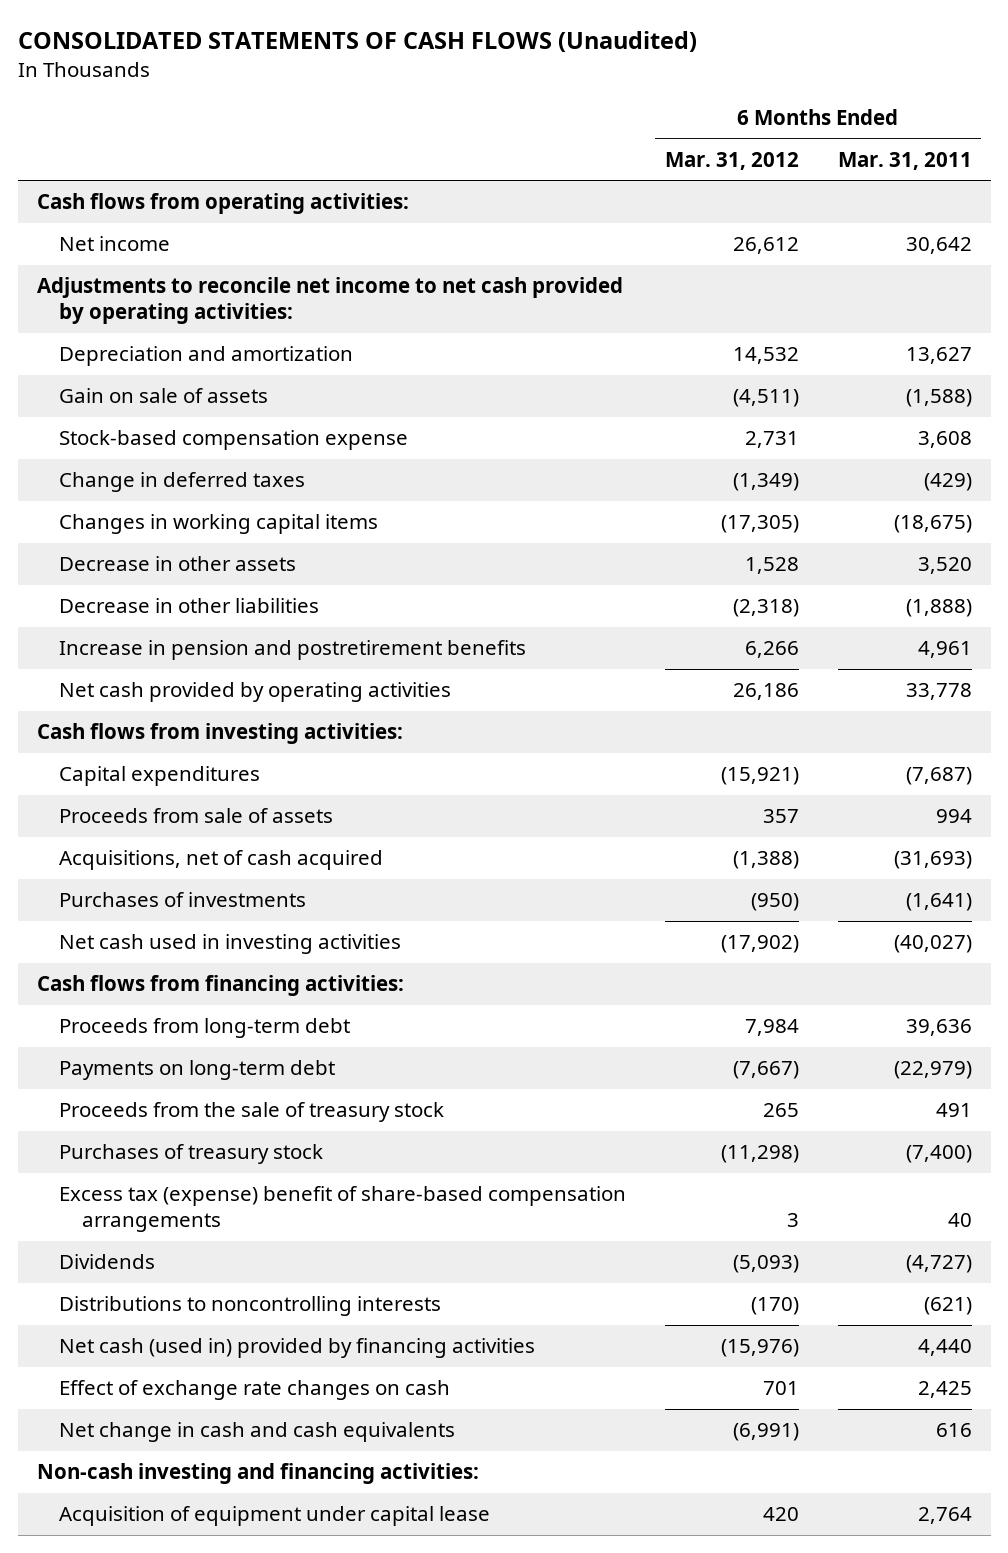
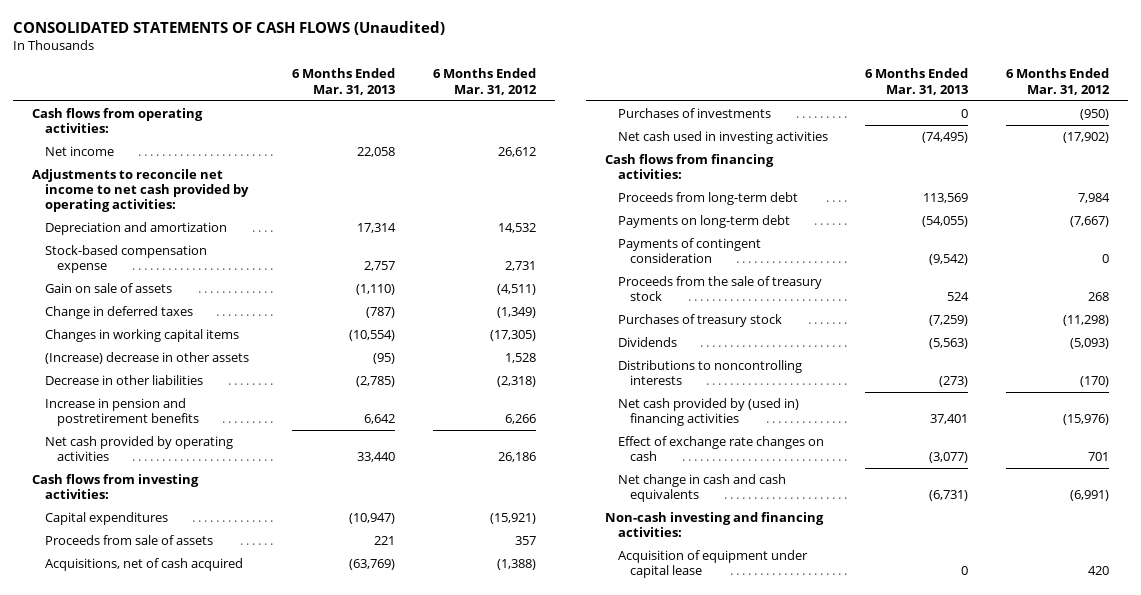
[837,151,972,170] Mar. 31, 2011 -> none
none -> [292,68,396,95] 6 Months Ended Mar. 31, 2013
[59,388,269,404] Gain on sale of assets -> [44,282,172,293] Gain on sale of assets
[59,556,297,572] Decrease in other assets -> [44,351,249,364] (Increase) decrease in other assets
none -> [617,237,761,264] Payments of contingent consideration
[762,1103,799,1118] 265 -> [1087,292,1109,302] 268
[59,1186,627,1233] Excess tax (expense) benefit of share-based compensation arrangements -> none
[59,1338,536,1359] Net cash (used in) provided by financing activities -> [617,397,799,427] Net cash provided by (used in) financing activities

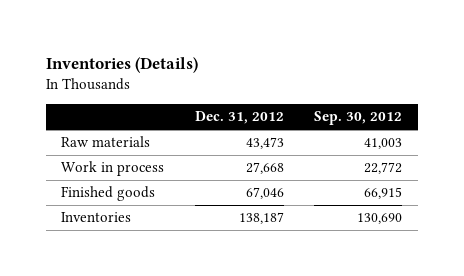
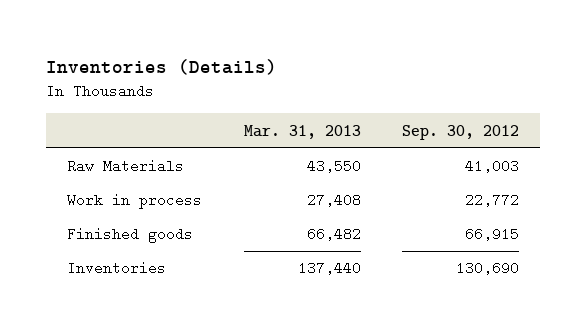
[194,111,284,125] Dec. 31, 2012 -> none
none -> [243,124,361,139] Mar. 31, 2013
[61,136,151,148] Raw materials -> [67,159,185,174] Raw Materials

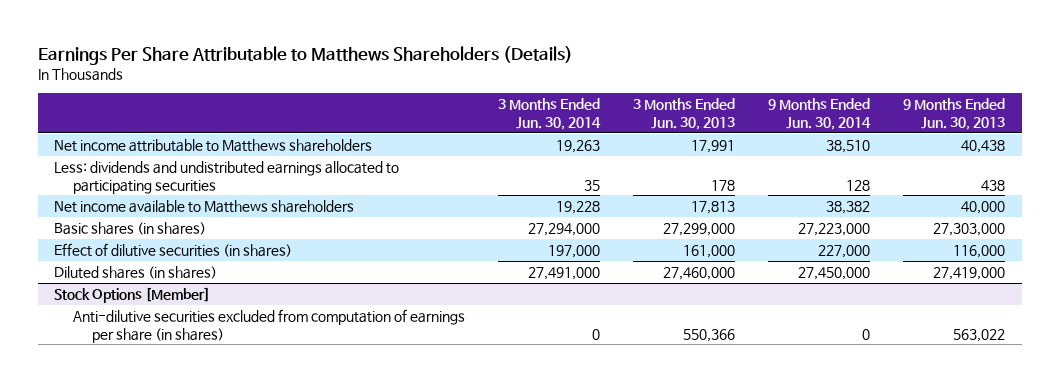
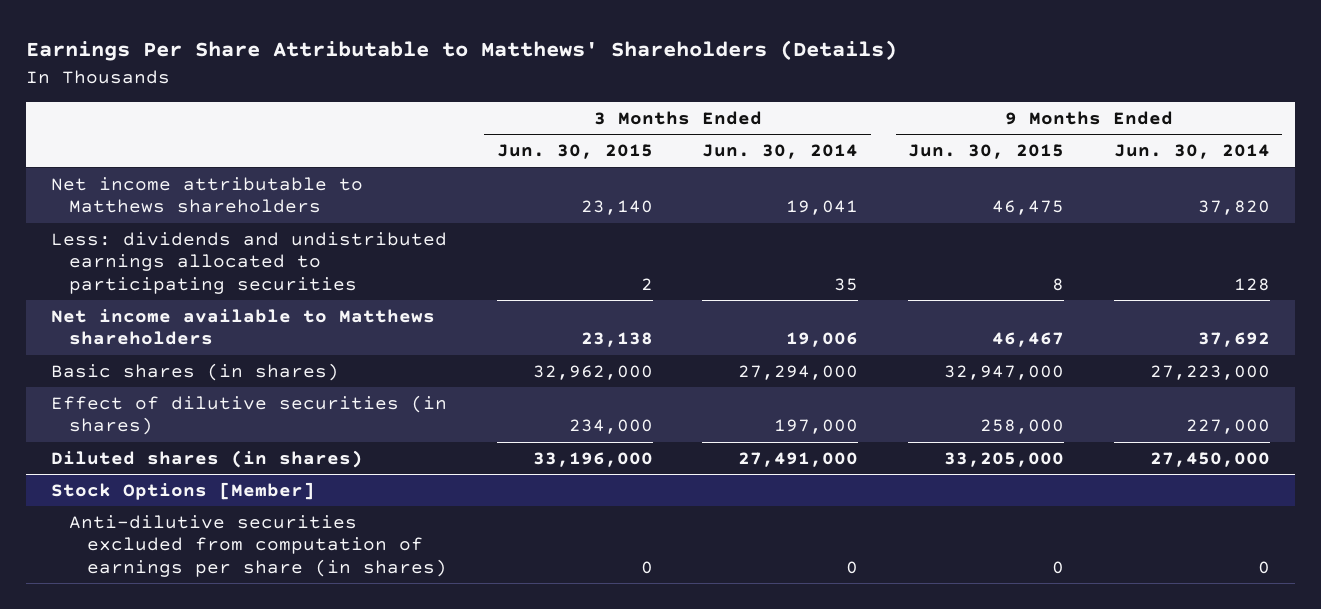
[37,45,573,65] Earnings Per Share Attributable to Matthews Shareholders (Details) -> [26,40,898,62] Earnings Per Share Attributable to Matthews' Shareholders (Details)
[633,98,736,131] 3 Months Ended Jun. 30, 2013 -> none
[903,98,1006,131] 9 Months Ended Jun. 30, 2013 -> none
none -> [496,144,653,160] Jun. 30, 2015
none -> [908,144,1065,160] Jun. 30, 2015
[556,139,601,153] 19,263 -> [786,200,859,216] 19,041
[826,139,871,153] 38,510 -> [1197,200,1270,216] 37,820
[556,200,601,214] 19,228 -> [786,332,859,348] 19,006
[826,200,871,214] 38,382 -> [1197,332,1270,348] 37,692

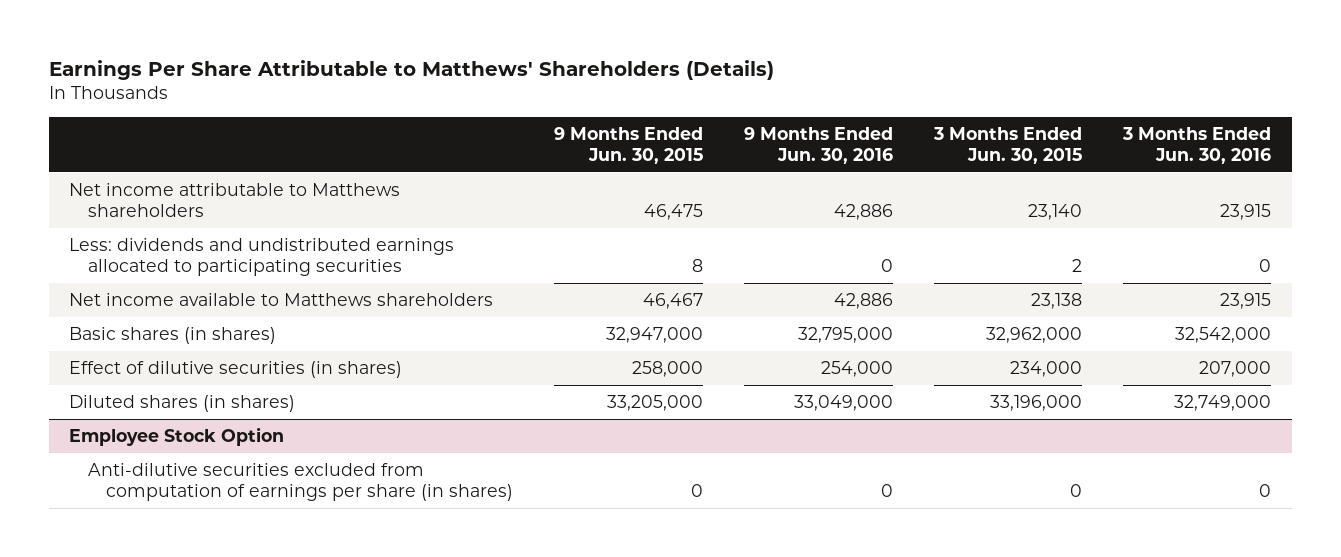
[702,144,859,160] Jun. 30, 2014 -> none
[1113,144,1270,160] Jun. 30, 2014 -> none
none -> [744,126,894,164] 9 Months Ended Jun. 30, 2016
none -> [1122,126,1272,164] 3 Months Ended Jun. 30, 2016
[51,481,316,500] Stock Options [Member] -> [69,427,285,447] Employee Stock Option

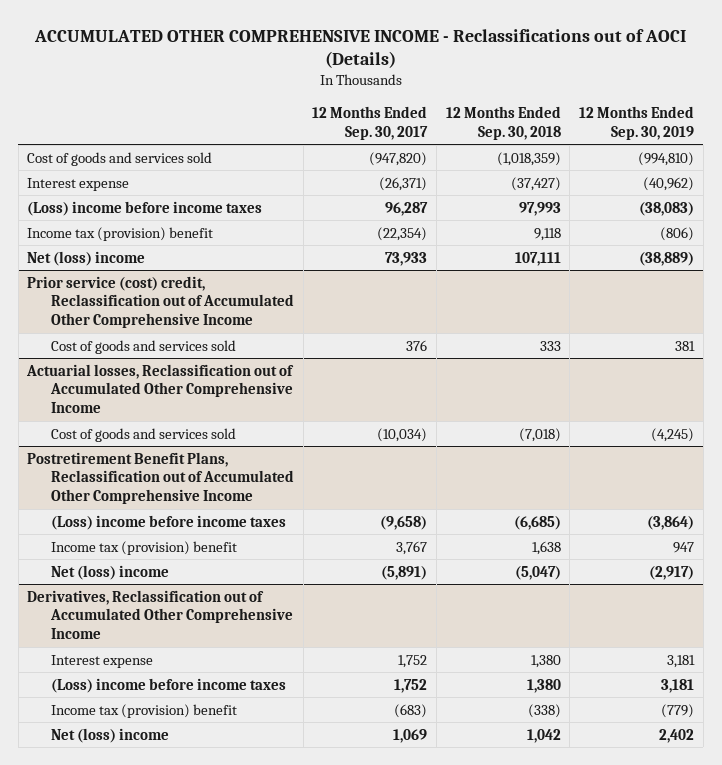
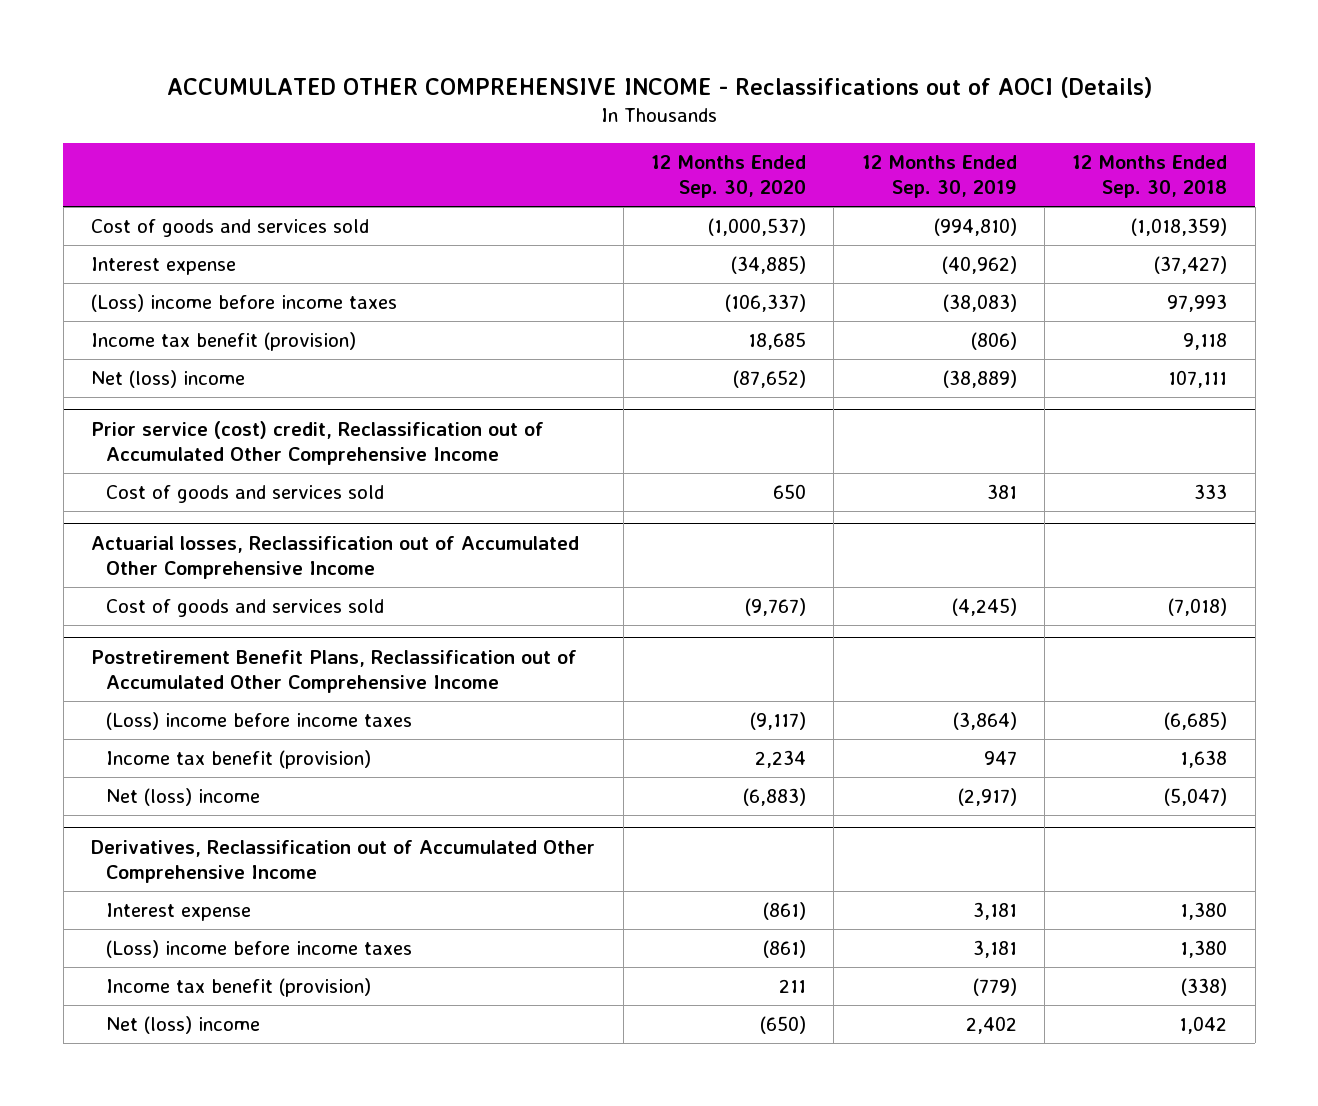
[312,105,429,140] 12 Months Ended Sep. 30, 2017 -> none
none -> [650,154,806,199] 12 Months Ended Sep. 30, 2020
[27,226,214,241] Income tax (provision) benefit -> [91,332,357,352] Income tax benefit (provision)
[50,540,237,555] Income tax (provision) benefit -> [105,750,371,770] Income tax benefit (provision)
[50,703,237,718] Income tax (provision) benefit -> [105,978,371,998] Income tax benefit (provision)

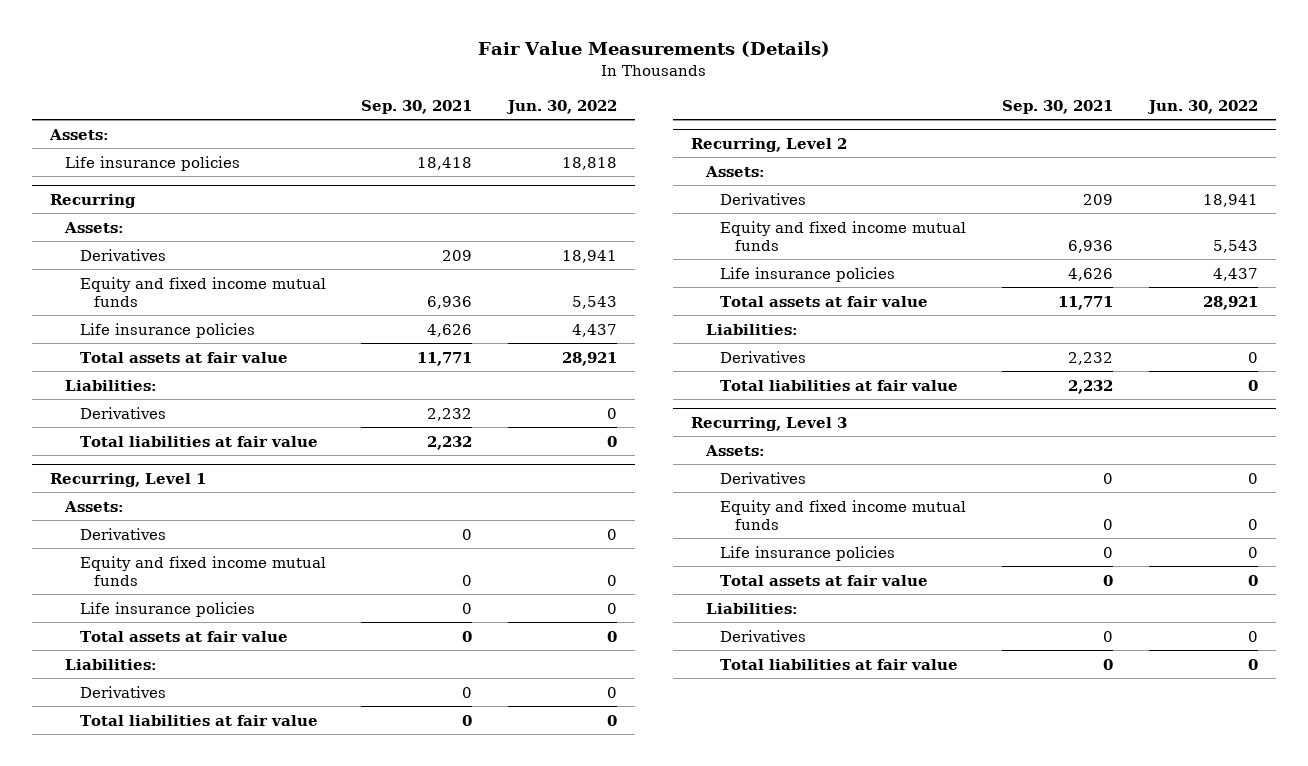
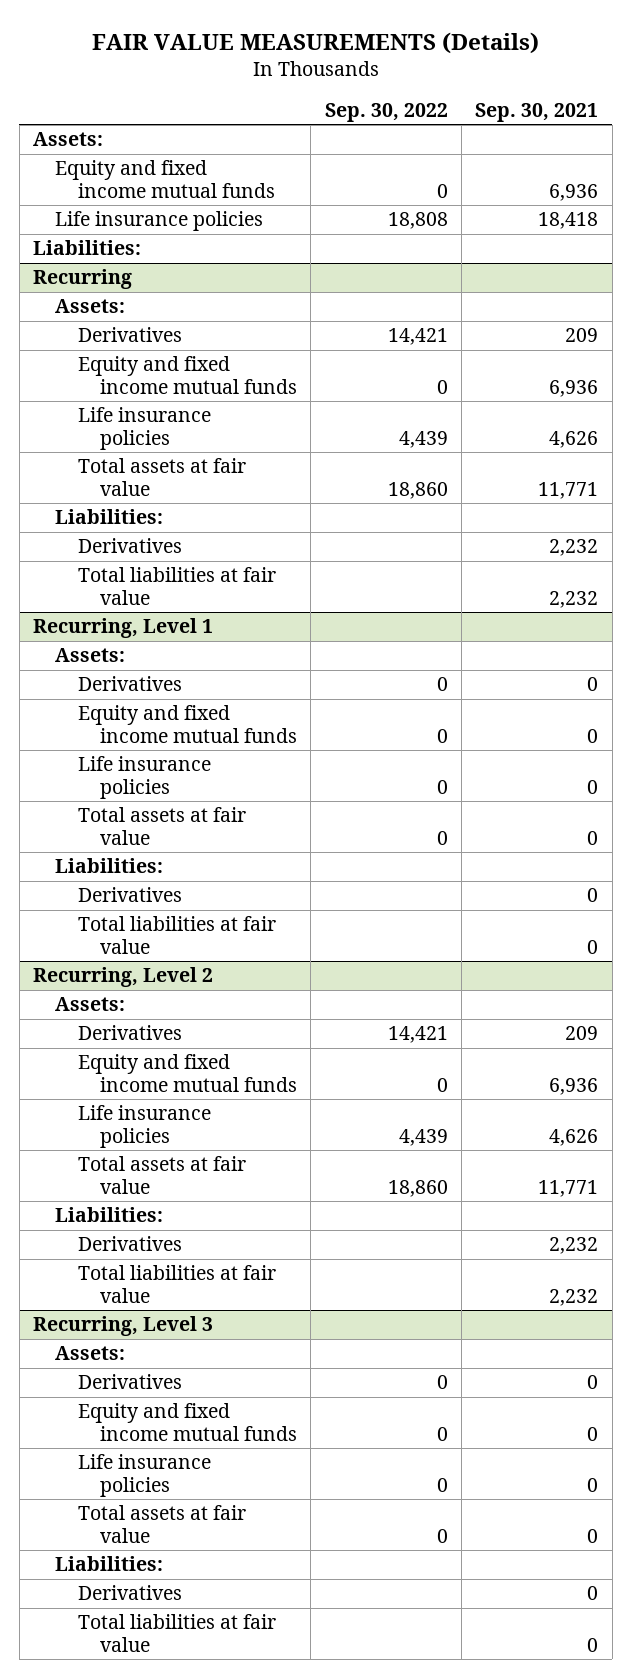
[477,41,830,58] Fair Value Measurements (Details) -> [91,31,539,54] FAIR VALUE MEASUREMENTS (Details)
[506,99,618,114] Jun. 30, 2022 -> none
none -> [324,102,448,122] Sep. 30, 2022
none -> [55,160,275,198] Equity and fixed income mutual funds
none -> [33,240,142,256] Liabilities:

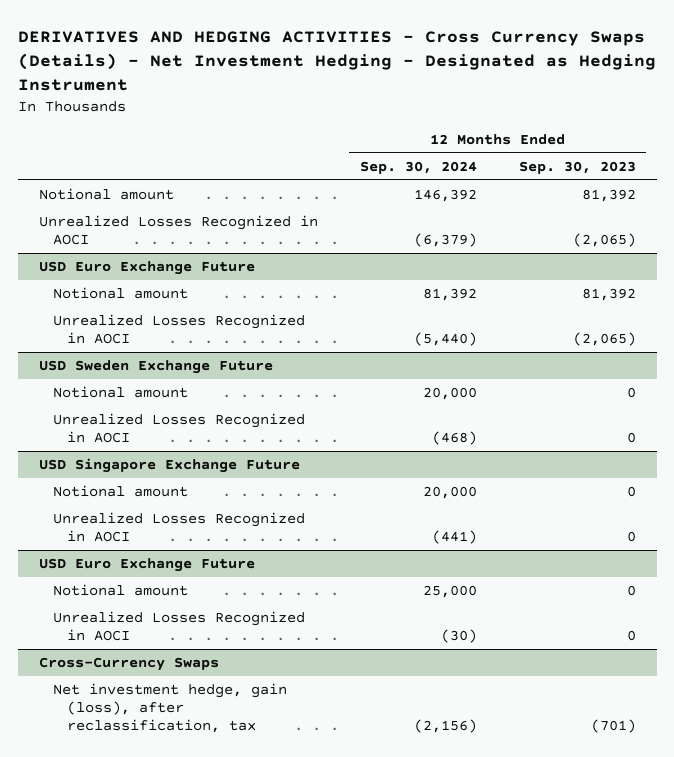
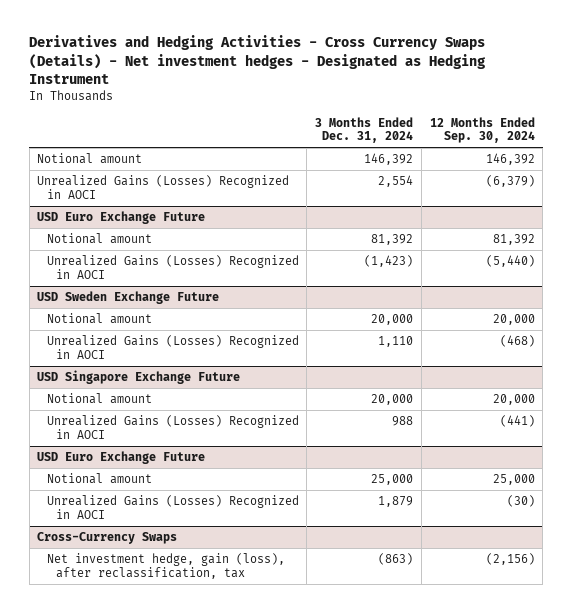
[17,30,656,91] DERIVATIVES AND HEDGING ACTIVITIES - Cross Currency Swaps (Details) - Net Investment Hedging - Designated as Hedging Instrument -> [29,35,487,84] Derivatives and Hedging Activities - Cross Currency Swaps (Details) - Net investment hedges - Designated as Hedging Instrument
[518,160,636,174] Sep. 30, 2023 -> none
none -> [315,116,414,144] 3 Months Ended Dec. 31, 2024
[38,214,318,245] Unrealized Losses Recognized in AOCI -> [37,175,290,199] Unrealized Gains (Losses) Recognized in AOCI
[52,313,305,344] Unrealized Losses Recognized in AOCI -> [46,255,299,279] Unrealized Gains (Losses) Recognized in AOCI
[52,412,305,443] Unrealized Losses Recognized in AOCI -> [46,335,299,359] Unrealized Gains (Losses) Recognized in AOCI
[52,511,305,542] Unrealized Losses Recognized in AOCI -> [46,415,299,439] Unrealized Gains (Losses) Recognized in AOCI
[52,610,305,641] Unrealized Losses Recognized in AOCI -> [46,495,299,519] Unrealized Gains (Losses) Recognized in AOCI

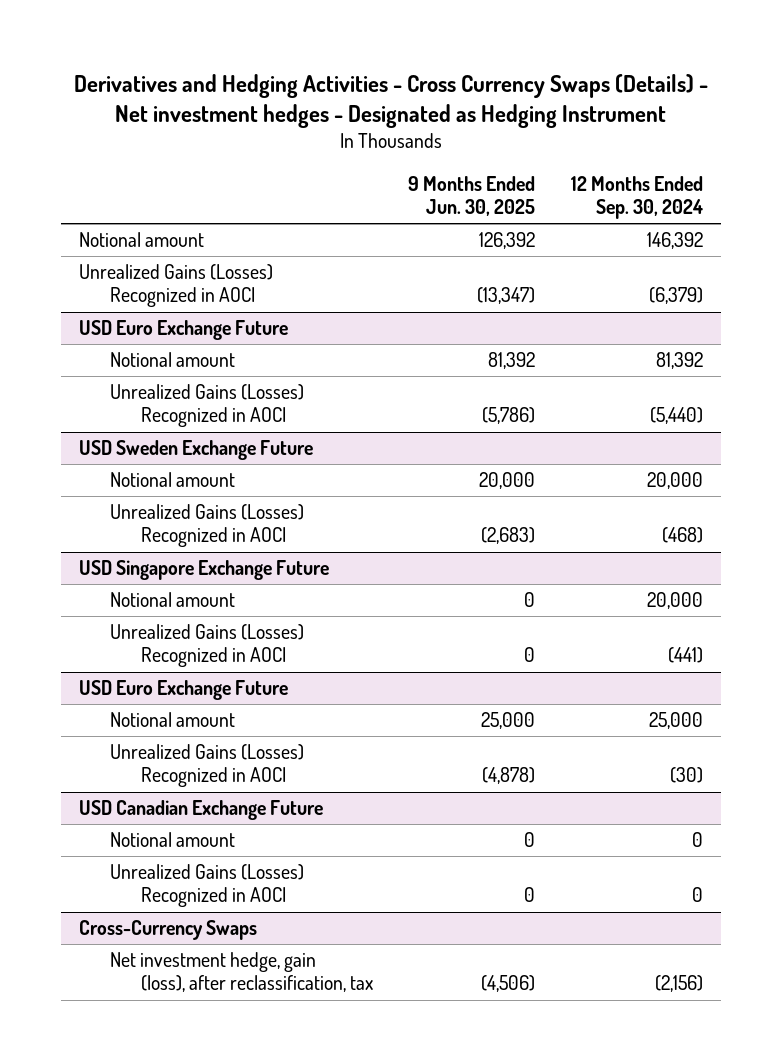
[315,116,414,144] 3 Months Ended Dec. 31, 2024 -> none
none -> [408,176,536,217] 9 Months Ended Jun. 30, 2025
none -> [79,800,324,821] USD Canadian Exchange Future
none -> [109,832,235,848] Notional amount
none -> [109,864,304,908] Unrealized Gains (Losses) Recognized in AOCI

